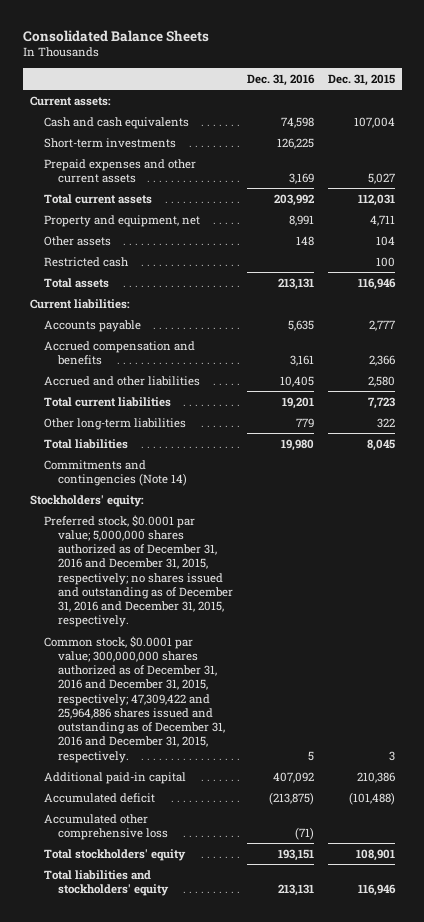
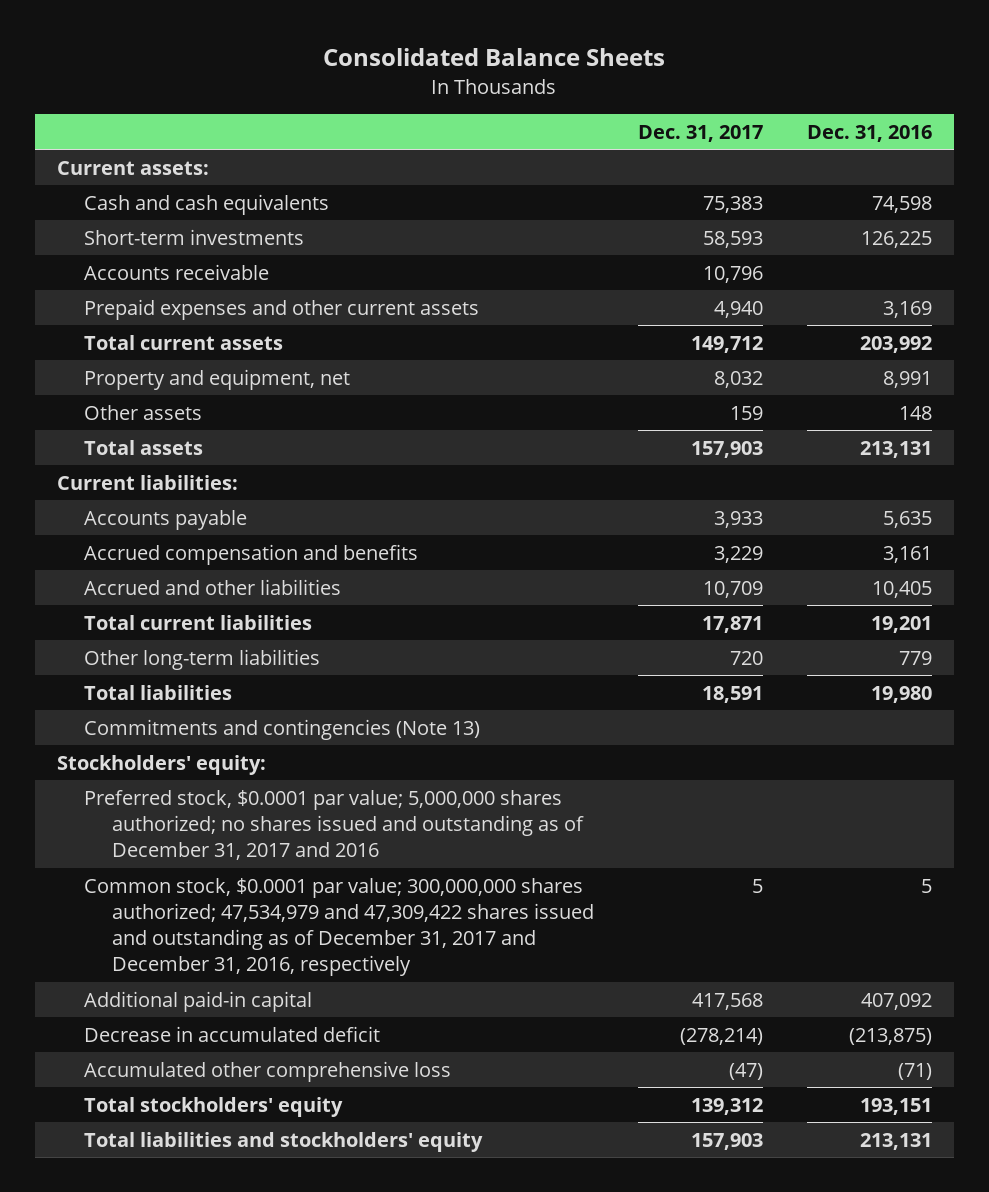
[327,73,395,86] Dec. 31, 2015 -> none
none -> [637,124,763,142] Dec. 31, 2017
none -> [84,263,270,280] Accounts receivable
[43,256,129,267] Restricted cash -> none
[43,459,187,486] Commitments and contingencies (Note 14) -> [84,718,481,740] Commitments and contingencies (Note 13)
[43,514,233,628] Preferred stock, $0.0001 par value; 5,000,000 shares authorized as of December 31, 2016 and December 31, 2015, respectively; no shares issued and outstanding as of December 31, 2016 and December 31, 2015, respectively. -> [84,789,584,861] Preferred stock, $0.0001 par value; 5,000,000 shares authorized; no shares issued and outstanding as of December 31, 2017 and 2016
[43,635,225,763] Common stock, $0.0001 par value; 300,000,000 shares authorized as of December 31, 2016 and December 31, 2015, respectively; 47,309,422 and 25,964,886 shares issued and outstanding as of December 31, 2016 and December 31, 2015, respectively. -> [84,877,594,977] Common stock, $0.0001 par value; 300,000,000 shares authorized; 47,534,979 and 47,309,422 shares issued and outstanding as of December 31, 2017 and December 31, 2016, respectively
[43,792,155,803] Accumulated deficit -> [84,1025,381,1042] Decrease in accumulated deficit

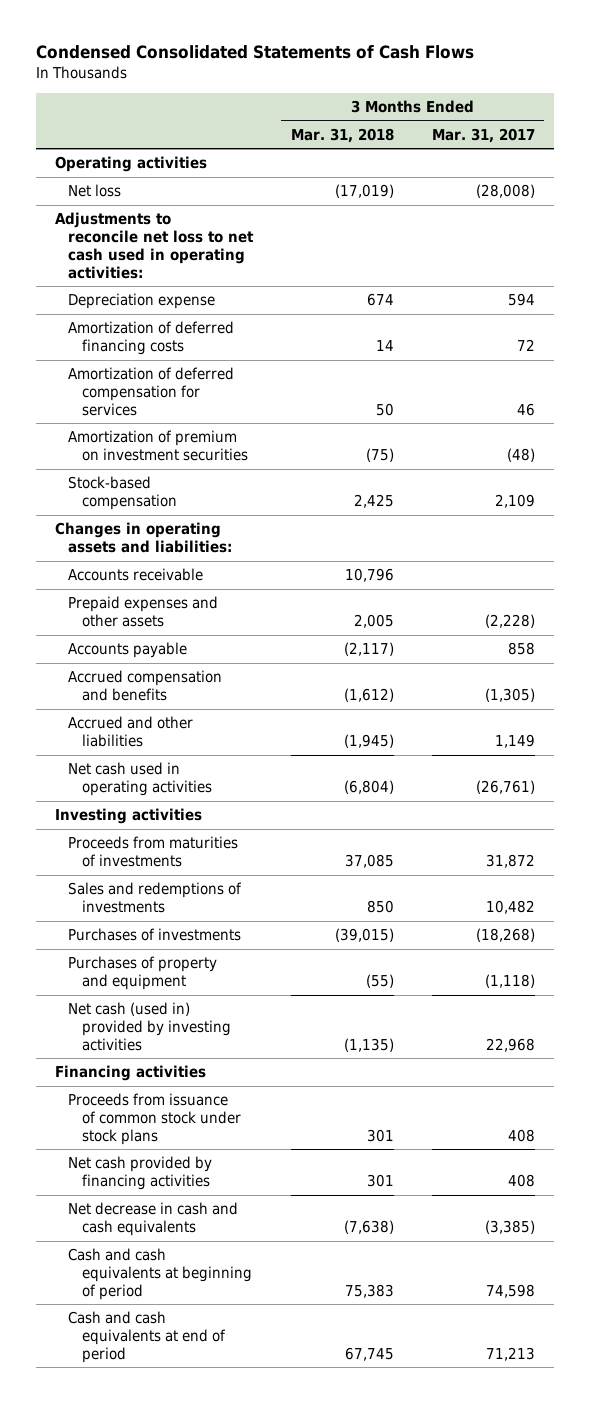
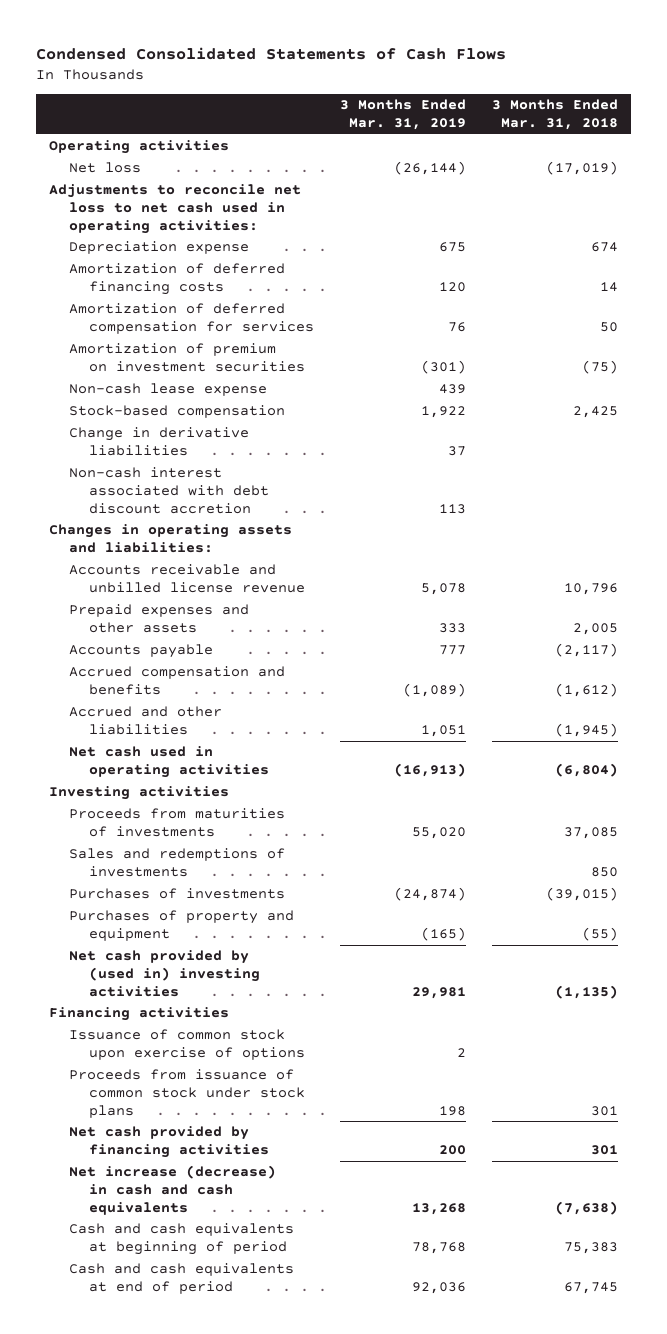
[431,127,535,143] Mar. 31, 2017 -> none
none -> [339,99,466,131] 3 Months Ended Mar. 31, 2019
none -> [68,383,267,397] Non-cash lease expense
none -> [68,427,249,457] Change in derivative liabilities
none -> [68,467,270,514] Non-cash interest associated with debt discount accretion
[68,568,204,582] Accounts receivable -> [68,564,306,594] Accounts receivable and unbilled license revenue
[68,1002,231,1051] Net cash (used in) provided by investing activities -> [68,950,261,997] Net cash provided by (used in) investing activities
none -> [68,1029,306,1061] Issuance of common stock upon exercise of options
[68,1202,239,1237] Net decrease in cash and cash equivalents -> [68,1165,276,1215] Net increase (decrease) in cash and cash equivalents

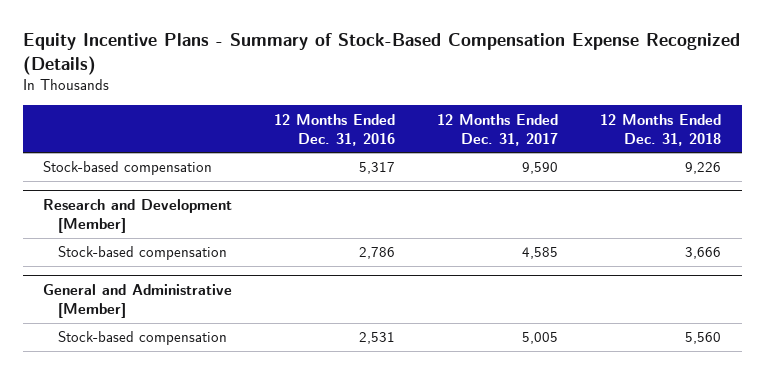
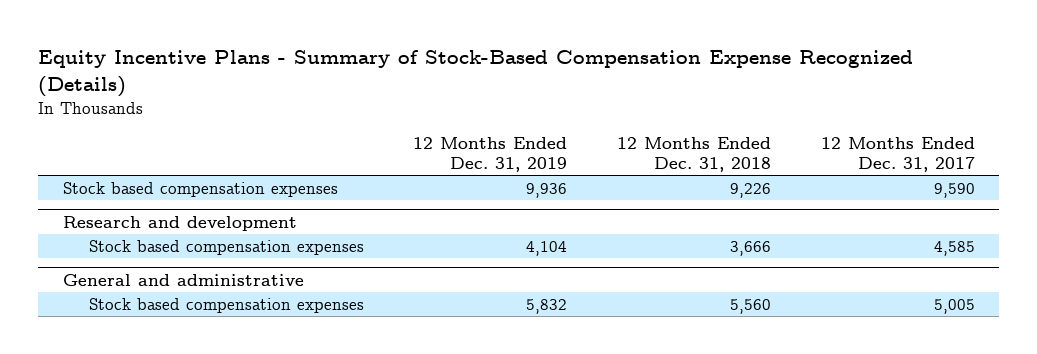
[274,113,396,146] 12 Months Ended Dec. 31, 2016 -> none
none -> [413,137,568,172] 12 Months Ended Dec. 31, 2019
[43,161,213,176] Stock-based compensation -> [62,182,338,198] Stock based compensation expenses
[43,198,233,233] Research and Development [Member] -> [62,216,297,232] Research and development
[57,246,227,261] Stock-based compensation -> [88,240,364,256] Stock based compensation expenses
[43,283,233,318] General and Administrative [Member] -> [62,274,304,287] General and administrative
[57,331,227,346] Stock-based compensation -> [88,298,364,314] Stock based compensation expenses

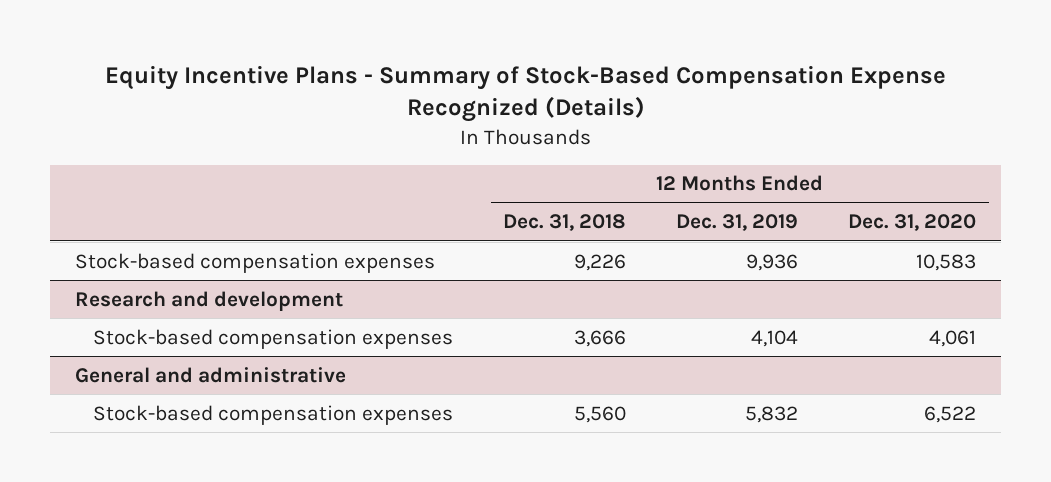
[820,137,975,172] 12 Months Ended Dec. 31, 2017 -> none
none -> [848,214,977,232] Dec. 31, 2020
[62,182,338,198] Stock based compensation expenses -> [74,252,435,273] Stock-based compensation expenses
[88,240,364,256] Stock based compensation expenses -> [93,328,454,349] Stock-based compensation expenses
[88,298,364,314] Stock based compensation expenses -> [93,404,454,425] Stock-based compensation expenses

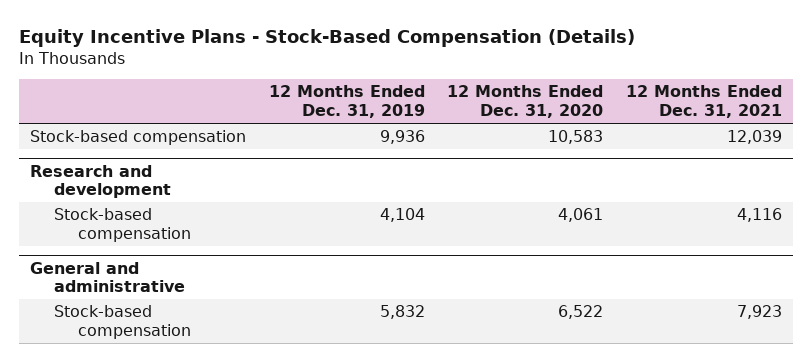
[104,64,946,123] Equity Incentive Plans - Summary of Stock-Based Compensation Expense Recognized (Details) -> [18,28,635,47] Equity Incentive Plans - Stock-Based Compensation (Details)
[503,214,627,232] Dec. 31, 2018 -> none
none -> [625,85,782,119] 12 Months Ended Dec. 31, 2021
[74,252,435,273] Stock-based compensation expenses -> [30,130,247,146] Stock-based compensation
[93,328,454,349] Stock-based compensation expenses -> [53,208,191,242] Stock-based compensation
[93,404,454,425] Stock-based compensation expenses -> [53,305,191,339] Stock-based compensation

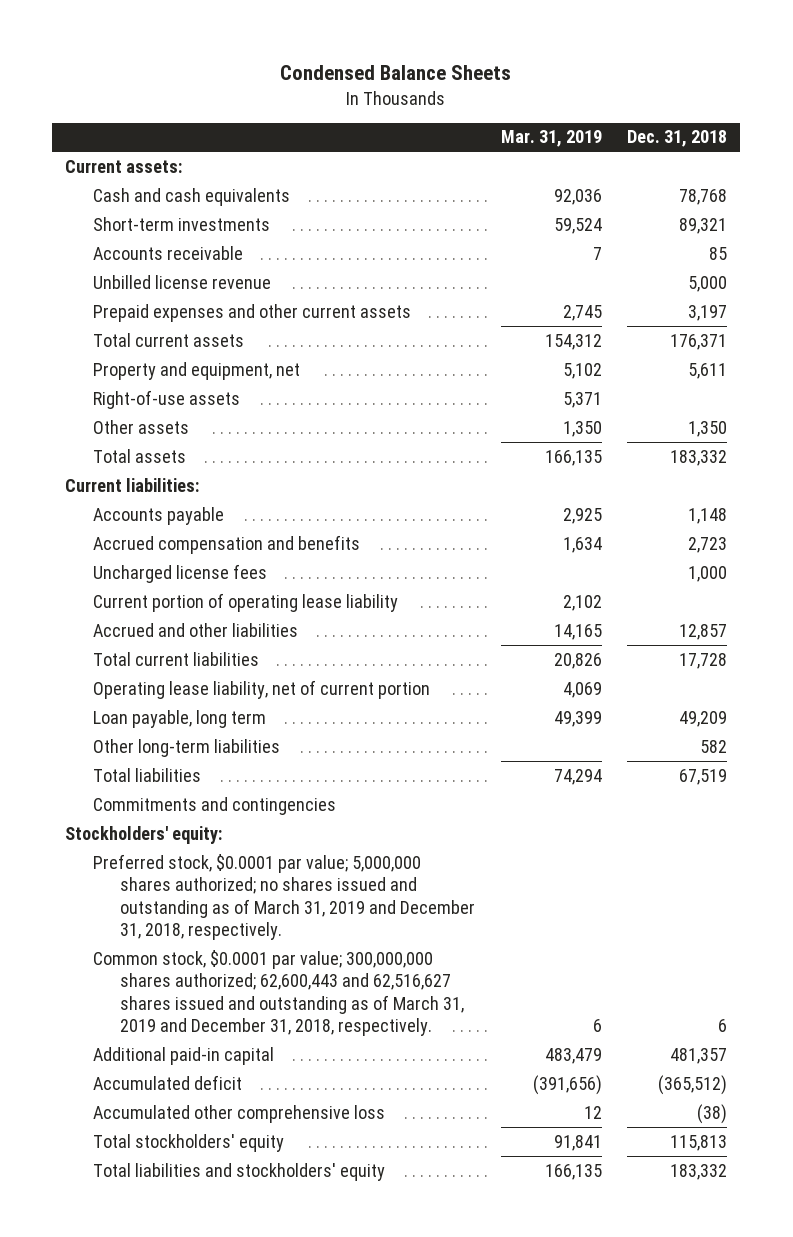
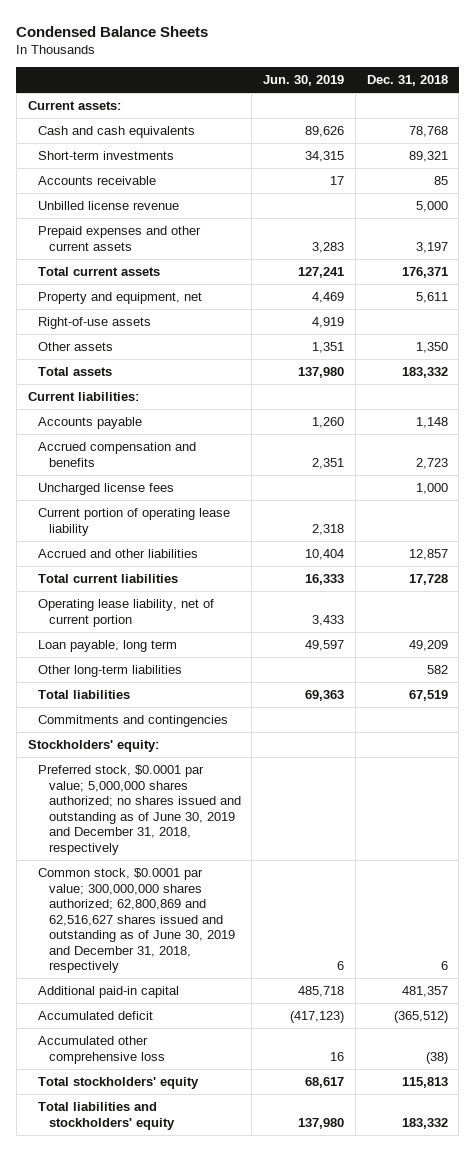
[500,130,602,148] Mar. 31, 2019 -> none
none -> [263,74,345,86] Jun. 30, 2019
[92,853,476,941] Preferred stock, $0.0001 par value; 5,000,000 shares authorized; no shares issued and outstanding as of March 31, 2019 and December 31, 2018, respectively. -> [38,765,241,855] Preferred stock, $0.0001 par value; 5,000,000 shares authorized; no shares issued and outstanding as of June 30, 2019 and December 31, 2018, respectively
[92,949,465,1037] Common stock, $0.0001 par value; 300,000,000 shares authorized; 62,600,443 and 62,516,627 shares issued and outstanding as of March 31, 2019 and December 31, 2018, respectively. -> [38,868,235,974] Common stock, $0.0001 par value; 300,000,000 shares authorized; 62,800,869 and 62,516,627 shares issued and outstanding as of June 30, 2019 and December 31, 2018, respectively

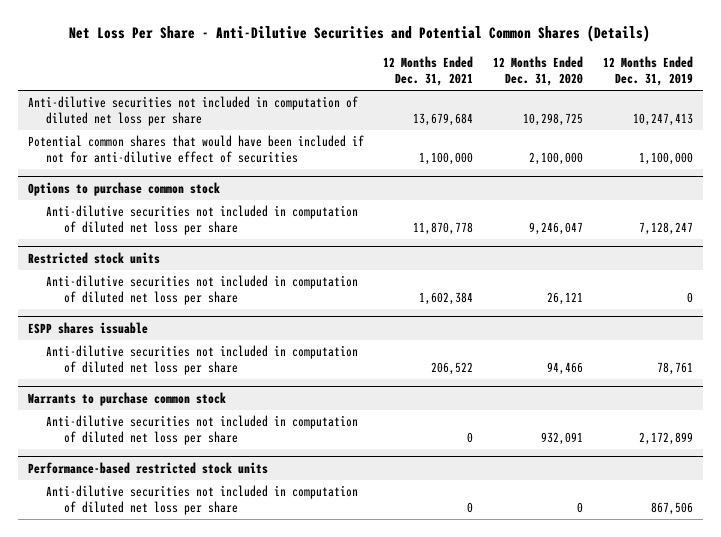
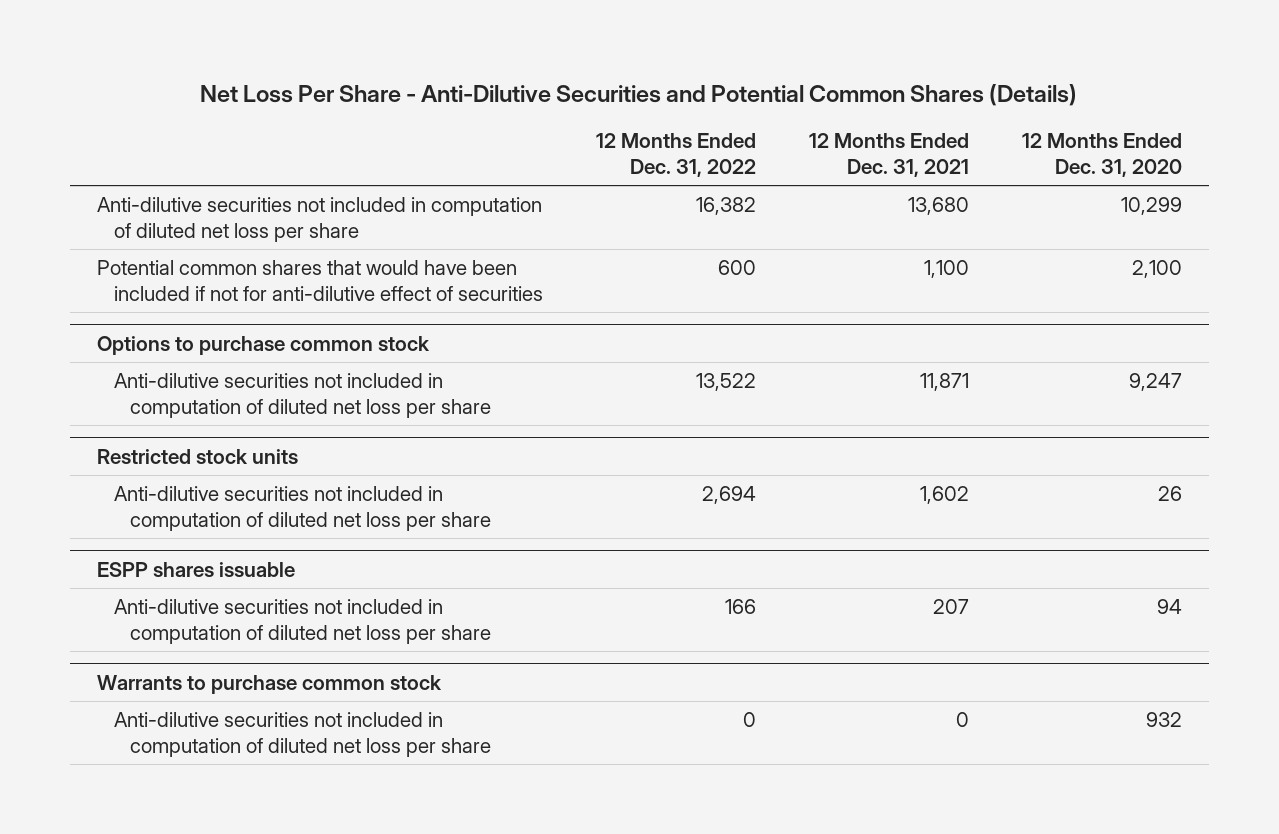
[603,56,694,87] 12 Months Ended Dec. 31, 2019 -> none
none -> [595,133,756,177] 12 Months Ended Dec. 31, 2022
[413,112,474,126] 13,679,684 -> [907,197,969,216] 13,680
[523,112,584,126] 10,298,725 -> [1121,197,1183,216] 10,299
[419,151,474,165] 1,100,000 -> [923,260,969,279] 1,100
[529,151,584,165] 2,100,000 -> [1132,260,1183,279] 2,100
[413,221,474,235] 11,870,778 -> [919,373,969,392] 11,871
[529,221,584,235] 9,246,047 -> [1129,373,1183,392] 9,247
[419,291,474,305] 1,602,384 -> [919,486,969,505] 1,602
[547,291,584,305] 26,121 -> [1158,486,1183,502] 26
[431,361,474,375] 206,522 -> [932,599,969,615] 207
[547,361,584,375] 94,466 -> [1157,599,1183,615] 94
[27,462,268,475] Performance-based restricted stock units -> none
[45,485,358,515] Anti-dilutive securities not included in computation of diluted net loss per share -> none
[541,431,584,445] 932,091 -> [1146,712,1183,728] 932

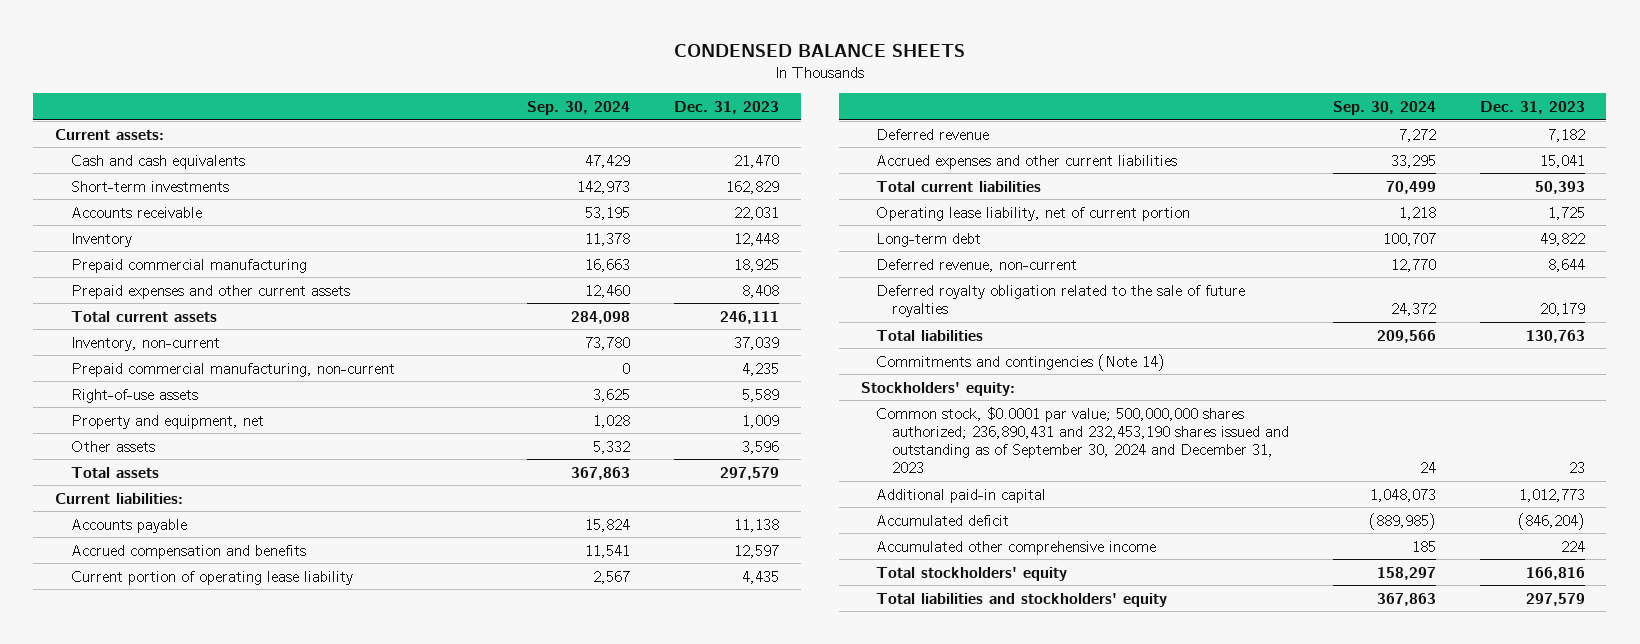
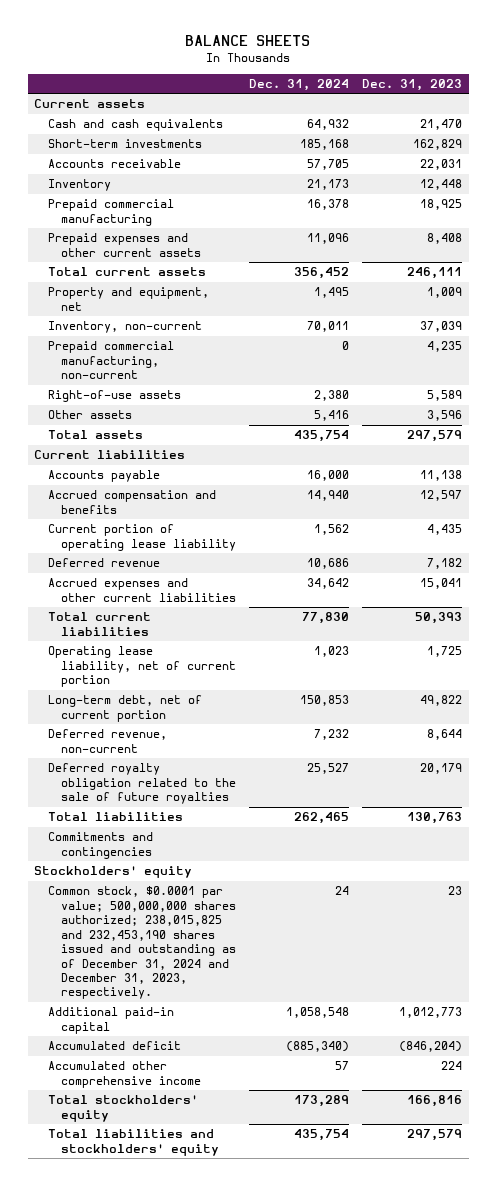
[673,44,965,58] CONDENSED BALANCE SHEETS -> [185,34,311,46] BALANCE SHEETS
[526,100,630,115] Sep. 30, 2024 -> none
none -> [249,78,350,91] Dec. 31, 2024
[55,128,165,140] Current assets: -> [34,99,146,109] Current assets
[70,414,264,429] Property and equipment, net -> [47,287,209,311] Property and equipment, net
[55,492,184,504] Current liabilities: -> [34,450,186,460] Current liabilities
[876,232,982,247] Long-term debt -> [47,695,202,722] Long-term debt, net of current portion
[876,353,1166,371] Commitments and contingencies (Note 14) -> [47,832,153,859] Commitments and contingencies
[861,381,1016,396] Stockholders' equity: -> [34,866,193,879] Stockholders' equity
[876,406,1289,474] Common stock, $0.0001 par value; 500,000,000 shares authorized; 236,890,431 and 232,453,190 shares issued and outstanding as of September 30, 2024 and December 31, 2023 -> [47,886,236,1000] Common stock, $0.0001 par value; 500,000,000 shares authorized; 238,015,825 and 232,453,190 shares issued and outstanding as of December 31, 2024 and December 31, 2023, respectively.

